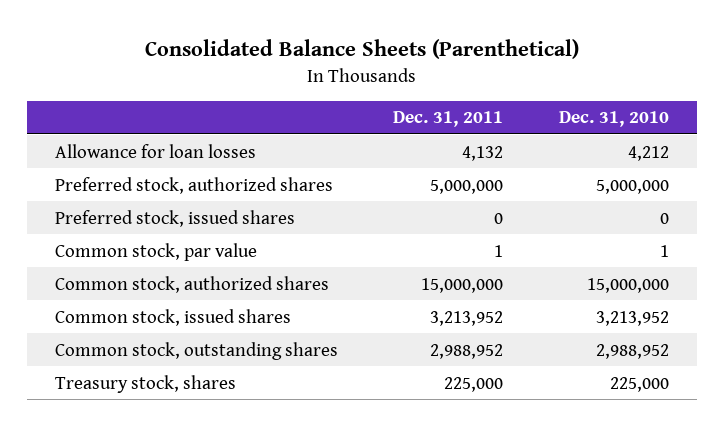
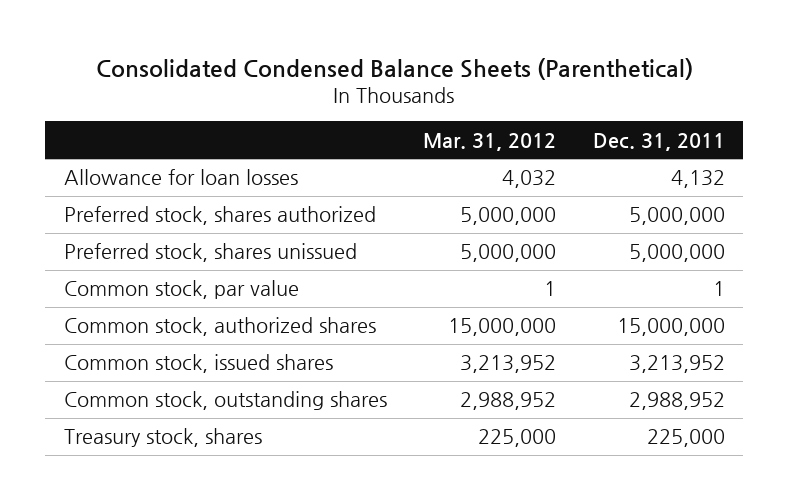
[144,39,579,60] Consolidated Balance Sheets (Parenthetical) -> [96,57,694,80] Consolidated Condensed Balance Sheets (Parenthetical)
[559,111,670,128] Dec. 31, 2010 -> none
none -> [423,132,557,151] Mar. 31, 2012
[54,176,333,194] Preferred stock, authorized shares -> [63,206,376,226] Preferred stock, shares authorized
[54,209,295,227] Preferred stock, issued shares -> [63,243,357,263] Preferred stock, shares unissued
[494,212,504,224] 0 -> [629,244,726,263] 5,000,000

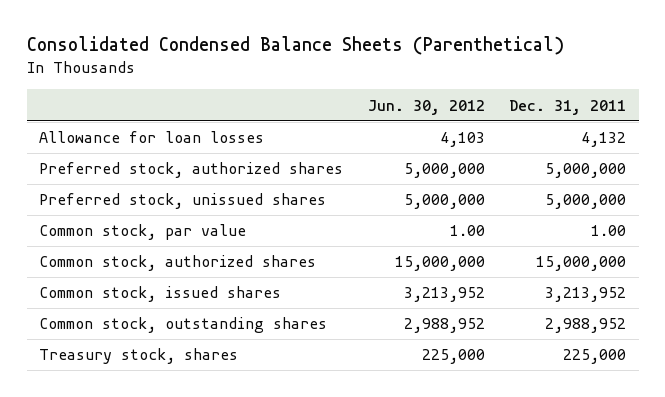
[423,132,557,151] Mar. 31, 2012 -> none
none -> [367,99,485,115] Jun. 30, 2012
[63,206,376,226] Preferred stock, shares authorized -> [38,162,343,179] Preferred stock, authorized shares
[63,243,357,263] Preferred stock, shares unissued -> [38,193,326,210] Preferred stock, unissued shares
[713,281,726,297] 1 -> [591,225,627,237] 1.00

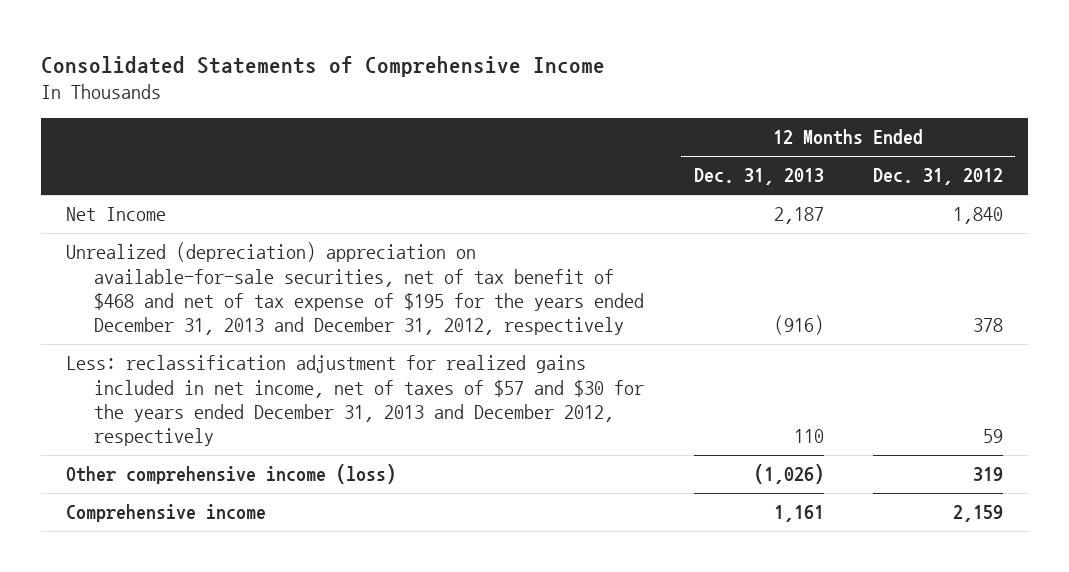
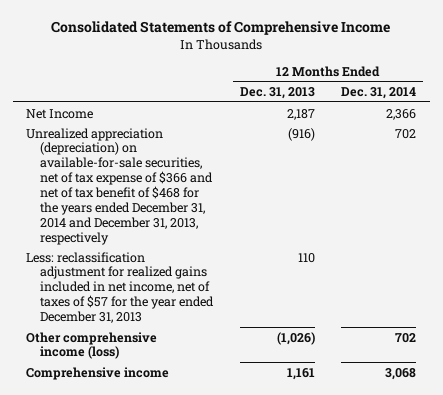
[872,168,1003,186] Dec. 31, 2012 -> none
none -> [341,86,417,99] Dec. 31, 2014
[65,242,645,336] Unrealized (depreciation) appreciation on available-for-sale securities, net of tax benefit of $468 and net of tax expense of $195 for the years ended December 31, 2013 and December 31, 2012, respectively -> [26,127,214,245] Unrealized appreciation (depreciation) on available-for-sale securities, net of tax expense of $366 and net of tax benefit of $468 for the years ended December 31, 2014 and December 31, 2013, respectively
[65,355,645,447] Less: reclassification adjustment for realized gains included in net income, net of taxes of $57 and $30 for the years ended December 31, 2013 and December 2012, respectively -> [26,251,215,324] Less: reclassification adjustment for realized gains included in net income, net of taxes of $57 for the year ended December 31, 2013

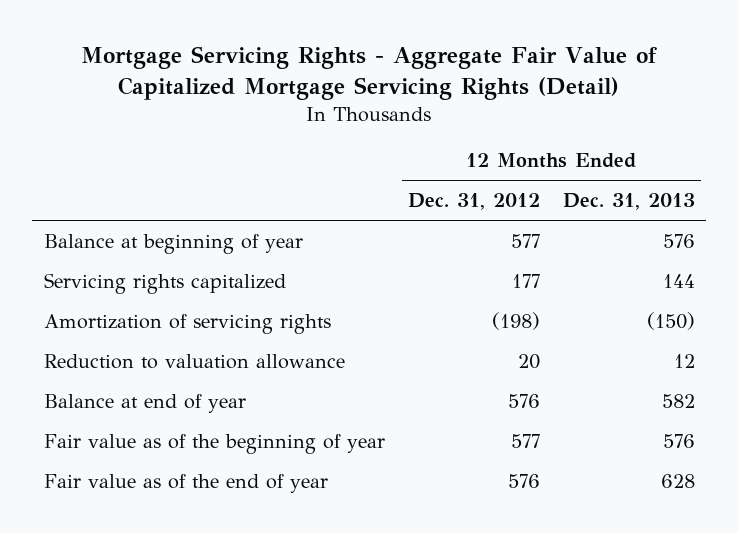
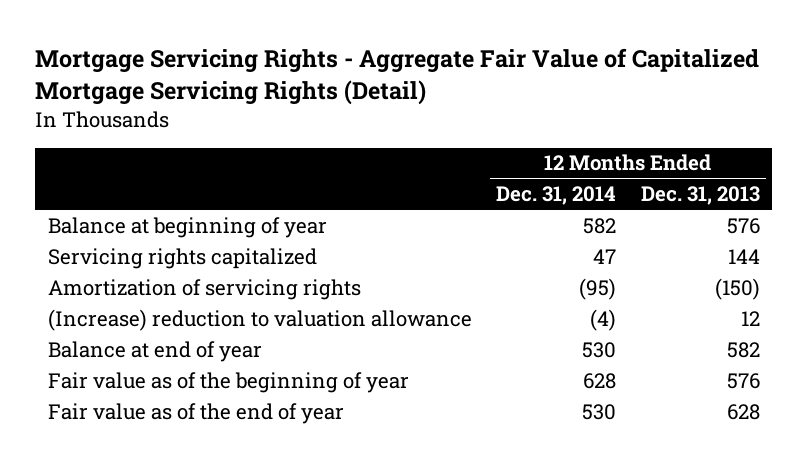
[407,193,540,211] Dec. 31, 2012 -> none
none -> [496,186,617,206] Dec. 31, 2014
[43,353,345,369] Reduction to valuation allowance -> [47,308,472,331] (Increase) reduction to valuation allowance

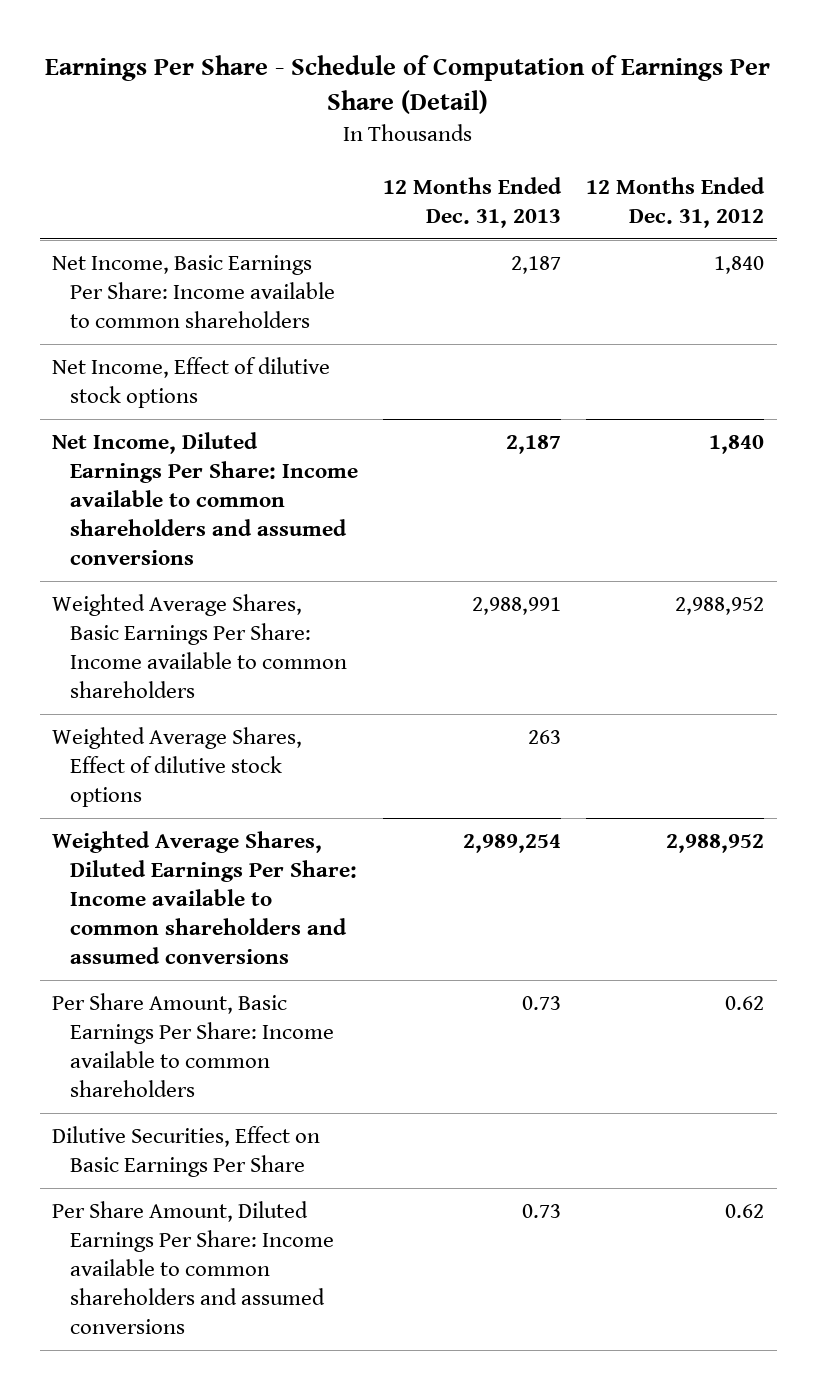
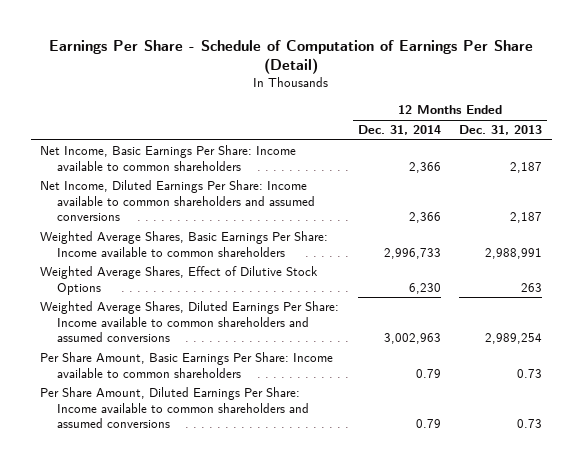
[586,177,766,229] 12 Months Ended Dec. 31, 2012 -> none
none -> [357,125,441,136] Dec. 31, 2014
[52,357,331,409] Net Income, Effect of dilutive stock options -> none
[52,727,303,808] Weighted Average Shares, Effect of dilutive stock options -> [40,266,319,295] Weighted Average Shares, Effect of Dilutive Stock Options
[52,1126,321,1178] Dilutive Securities, Effect on Basic Earnings Per Share -> none

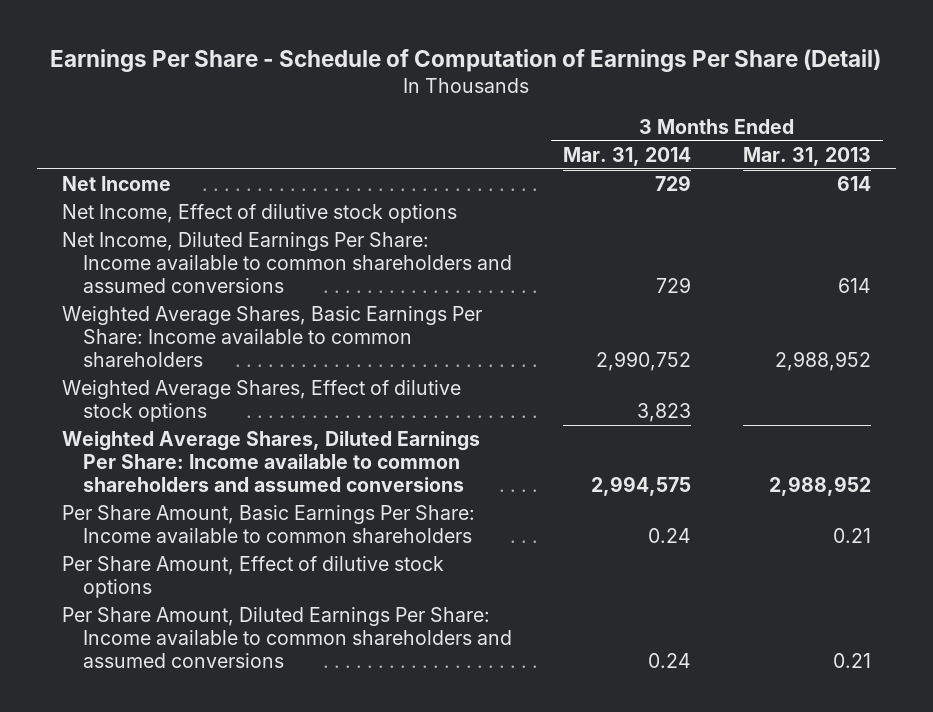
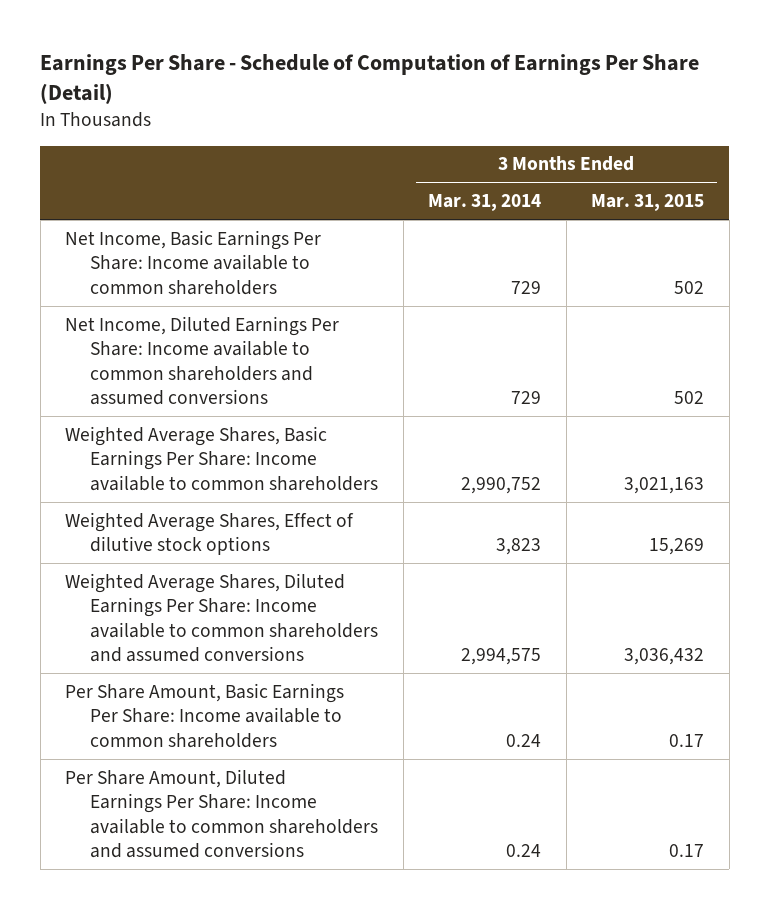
[742,146,871,166] Mar. 31, 2013 -> none
none -> [591,194,705,212] Mar. 31, 2015
[62,204,458,224] Net Income, Effect of dilutive stock options -> none
[62,176,172,192] Net Income -> [65,229,322,295] Net Income, Basic Earnings Per Share: Income available to common shareholders
[62,556,445,599] Per Share Amount, Effect of dilutive stock options -> none

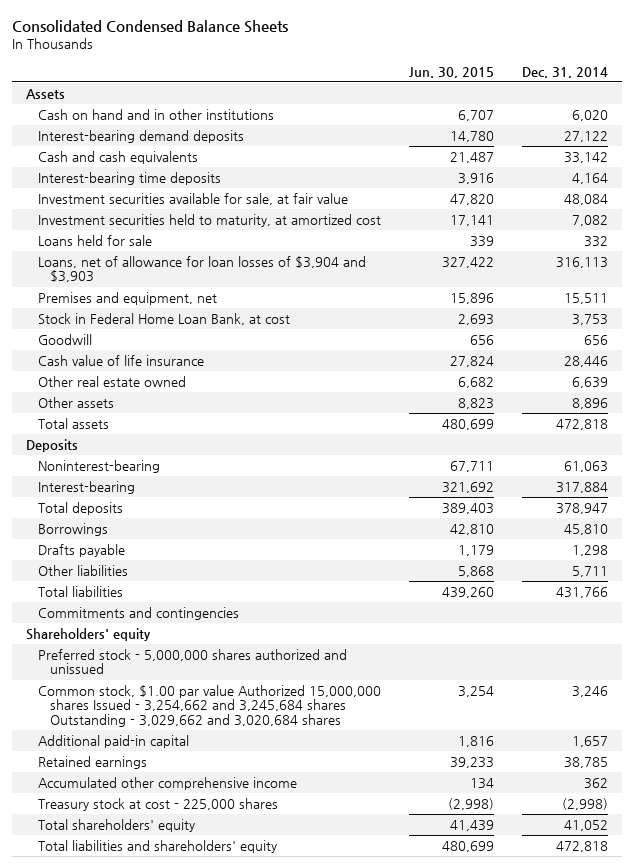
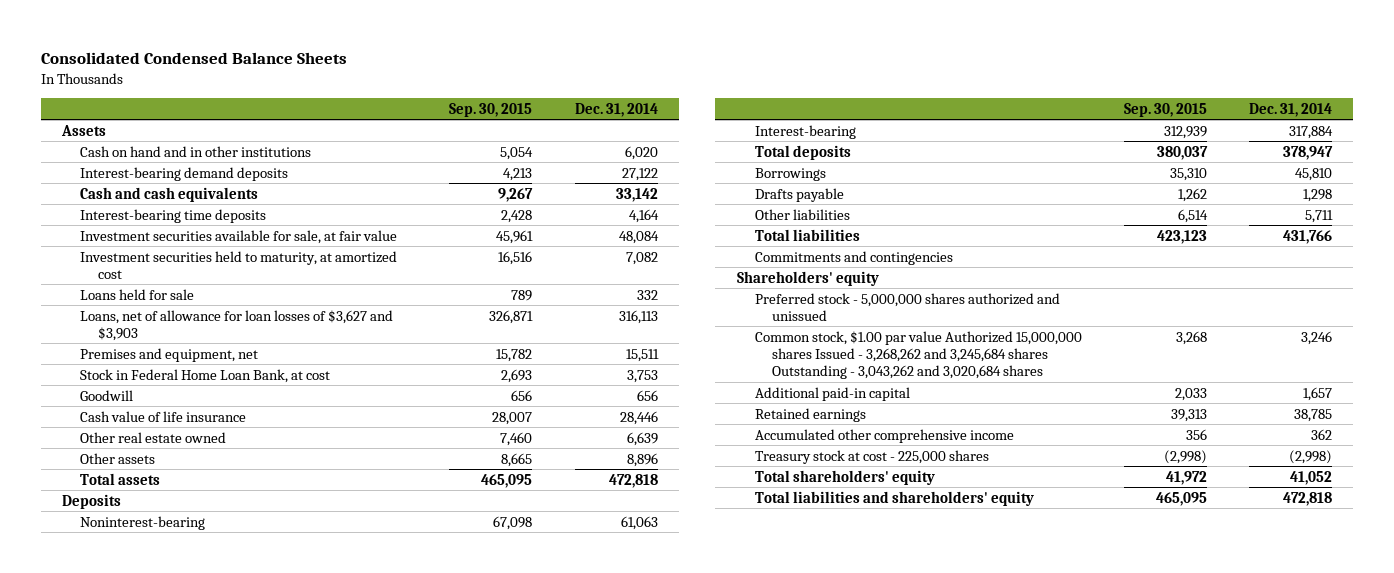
[408,66,494,78] Jun. 30, 2015 -> none
none -> [449,102,533,117] Sep. 30, 2015
[37,255,366,283] Loans, net of allowance for loan losses of $3,904 and $3,903 -> [79,309,393,341] Loans, net of allowance for loan losses of $3,627 and $3,903
[37,684,381,727] Common stock, $1.00 par value Authorized 15,000,000 shares Issued - 3,254,662 and 3,245,684 shares Outstanding - 3,029,662 and 3,020,684 shares -> [754,330,1082,380] Common stock, $1.00 par value Authorized 15,000,000 shares Issued - 3,268,262 and 3,245,684 shares Outstanding - 3,043,262 and 3,020,684 shares

